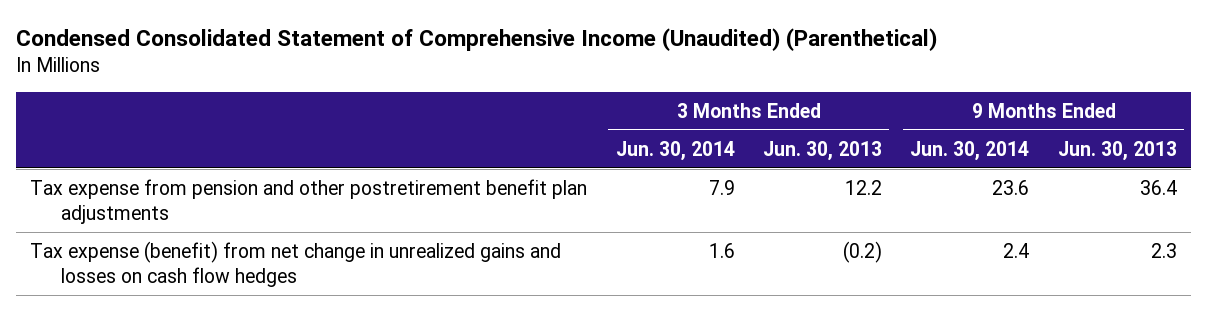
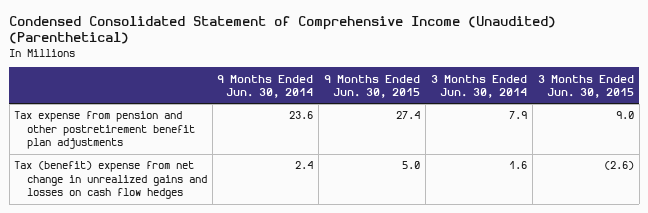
[763,140,883,161] Jun. 30, 2013 -> none
[1057,140,1177,161] Jun. 30, 2013 -> none
none -> [324,74,421,99] 9 Months Ended Jun. 30, 2015
none -> [537,74,634,99] 3 Months Ended Jun. 30, 2015
[30,240,562,288] Tax expense (benefit) from net change in unrealized gains and losses on cash flow hedges -> [14,161,207,200] Tax (benefit) expense from net change in unrealized gains and losses on cash flow hedges

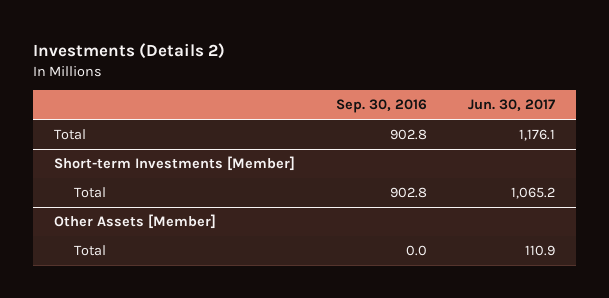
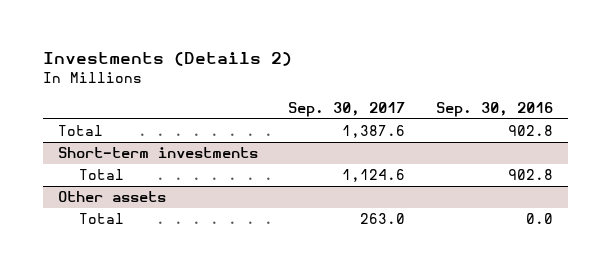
[468,99,556,112] Jun. 30, 2017 -> none
none -> [288,102,406,118] Sep. 30, 2017
[53,155,295,171] Short-term Investments [Member] -> [58,147,259,159] Short-term investments
[53,213,216,229] Other Assets [Member] -> [58,191,167,203] Other assets

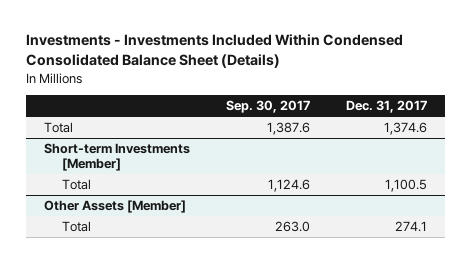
[42,52,292,67] Investments (Details 2) -> [25,34,403,69] Investments - Investments Included Within Condensed Consolidated Balance Sheet (Details)
[435,102,553,118] Sep. 30, 2016 -> none
none -> [345,100,427,114] Dec. 31, 2017
[58,147,259,159] Short-term investments -> [43,142,190,171] Short-term Investments [Member]
[58,191,167,203] Other assets -> [43,199,186,213] Other Assets [Member]

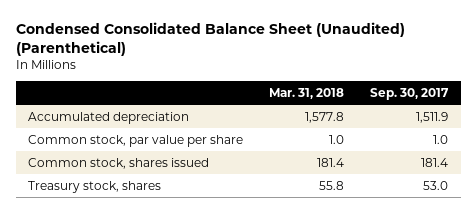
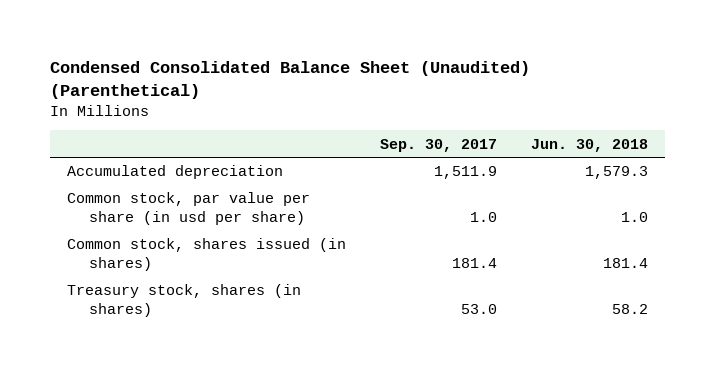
[269,88,345,100] Mar. 31, 2018 -> none
none -> [531,138,649,152] Jun. 30, 2018
[28,134,244,147] Common stock, par value per share -> [66,192,310,226] Common stock, par value per share (in usd per share)
[28,157,210,169] Common stock, shares issued -> [66,238,346,272] Common stock, shares issued (in shares)
[28,180,162,193] Treasury stock, shares -> [66,284,301,318] Treasury stock, shares (in shares)

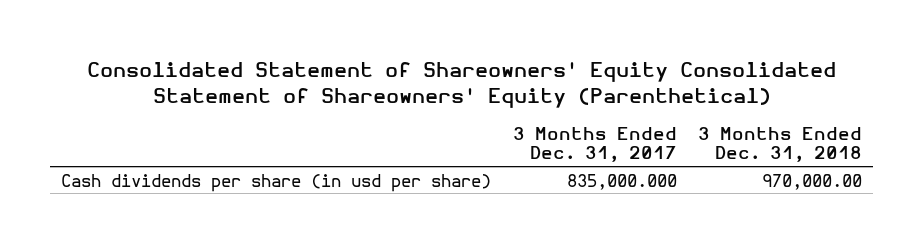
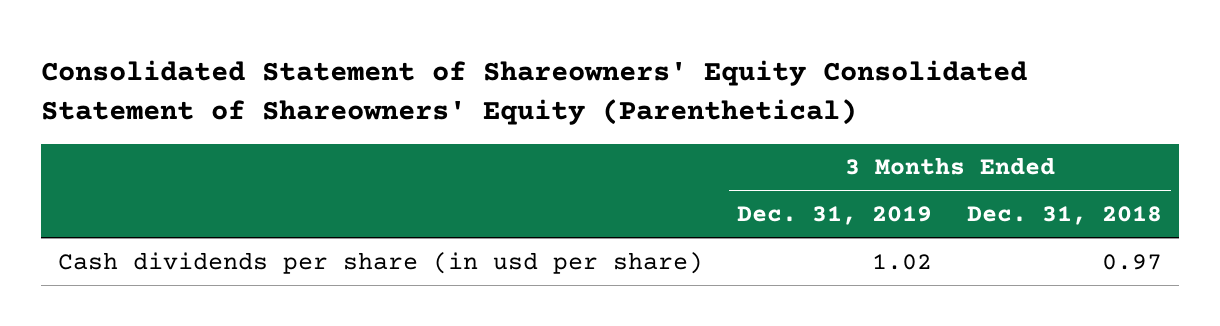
[512,126,677,163] 3 Months Ended Dec. 31, 2017 -> none
none -> [737,206,933,226] Dec. 31, 2019
[762,173,863,190] 970,000.00 -> [1101,253,1162,270] 0.97

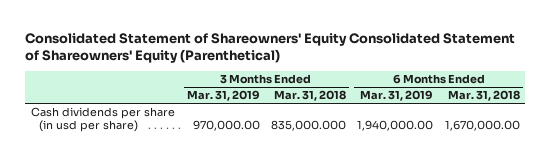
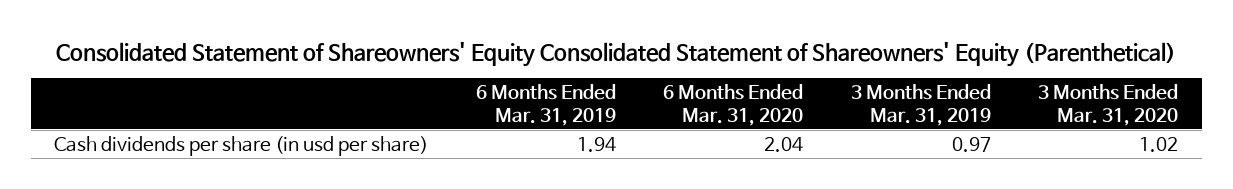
[273,90,346,102] Mar. 31, 2018 -> none
[447,90,520,102] Mar. 31, 2018 -> none
none -> [663,83,804,126] 6 Months Ended Mar. 31, 2020
none -> [1038,83,1179,126] 3 Months Ended Mar. 31, 2020
[192,120,260,132] 970,000.00 -> [951,136,991,152] 0.97
[357,120,434,132] 1,940,000.00 -> [576,136,616,152] 1.94

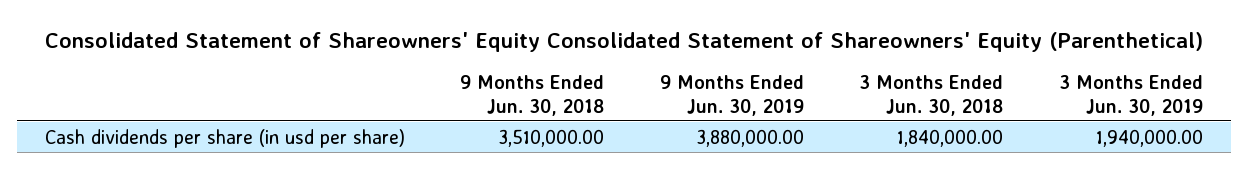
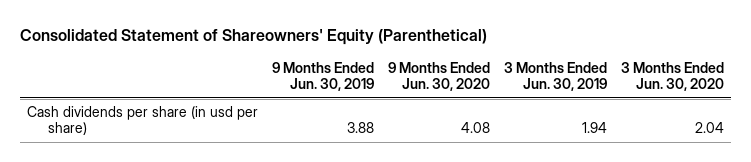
[44,31,1203,52] Consolidated Statement of Shareowners' Equity Consolidated Statement of Shareowners' Equity (Parenthetical) -> [19,29,487,46] Consolidated Statement of Shareowners' Equity (Parenthetical)
[460,75,605,116] 9 Months Ended Jun. 30, 2018 -> none
[859,75,1004,116] 3 Months Ended Jun. 30, 2018 -> none
none -> [388,62,491,92] 9 Months Ended Jun. 30, 2020
none -> [621,62,725,92] 3 Months Ended Jun. 30, 2020
[695,128,804,147] 3,880,000.00 -> [346,122,374,134] 3.88
[1096,128,1204,147] 1,940,000.00 -> [582,122,608,134] 1.94

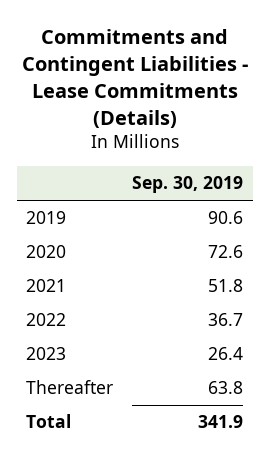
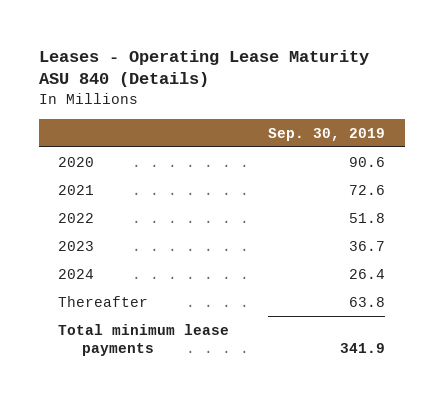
[21,28,248,128] Commitments and Contingent Liabilities - Lease Commitments (Details) -> [38,49,369,88] Leases - Operating Lease Maturity ASU 840 (Details)
[26,211,67,225] 2019 -> [58,156,95,167] 2020
[26,245,67,259] 2020 -> [58,184,95,195] 2021
[26,279,67,293] 2021 -> [58,212,95,223] 2022
[26,313,67,327] 2022 -> [58,240,95,251] 2023
[26,347,67,361] 2023 -> [58,268,95,279] 2024
[26,414,72,429] Total -> [58,323,230,357] Total minimum lease payments

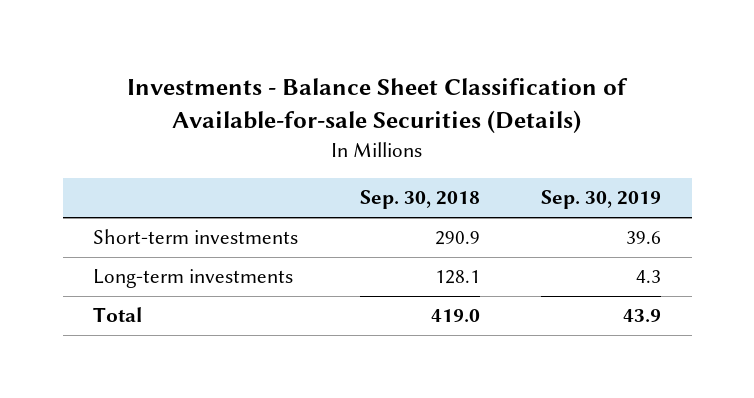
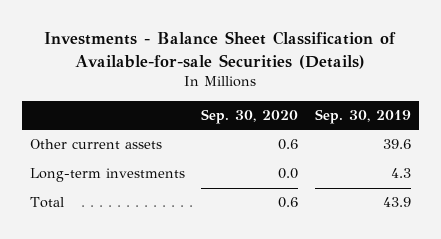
[359,190,480,210] Sep. 30, 2018 -> none
none -> [201,108,299,124] Sep. 30, 2020
[93,229,299,245] Short-term investments -> [30,139,163,150] Other current assets

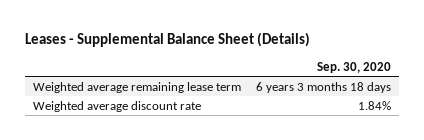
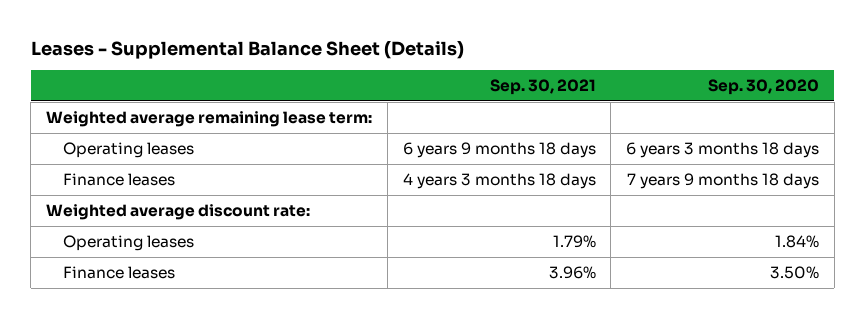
none -> [489,79,596,96] Sep. 30, 2021
none -> [46,110,373,127] Weighted average remaining lease term:
[32,81,241,93] Weighted average remaining lease term -> [62,141,194,158] Operating leases
none -> [62,172,175,186] Finance leases
none -> [46,203,311,220] Weighted average discount rate:
[32,100,201,112] Weighted average discount rate -> [62,234,194,251] Operating leases
none -> [62,265,175,279] Finance leases

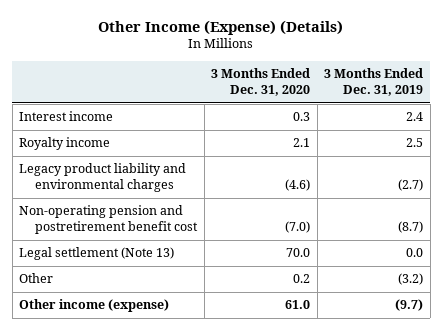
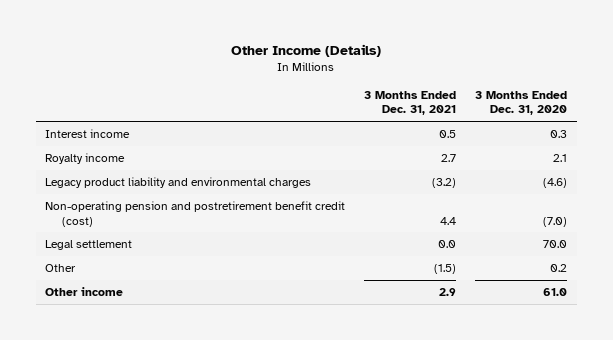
[98,19,344,35] Other Income (Expense) (Details) -> [231,43,382,57] Other Income (Details)
[324,68,424,97] 3 Months Ended Dec. 31, 2019 -> none
none -> [364,90,457,116] 3 Months Ended Dec. 31, 2021
[19,205,199,235] Non-operating pension and postretirement benefit cost -> [45,201,346,227] Non-operating pension and postretirement benefit credit (cost)
[19,247,175,261] Legal settlement (Note 13) -> [45,240,133,251] Legal settlement
[19,299,170,313] Other income (expense) -> [45,287,124,297] Other income

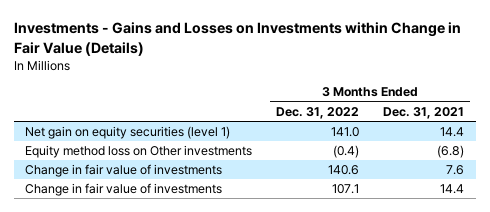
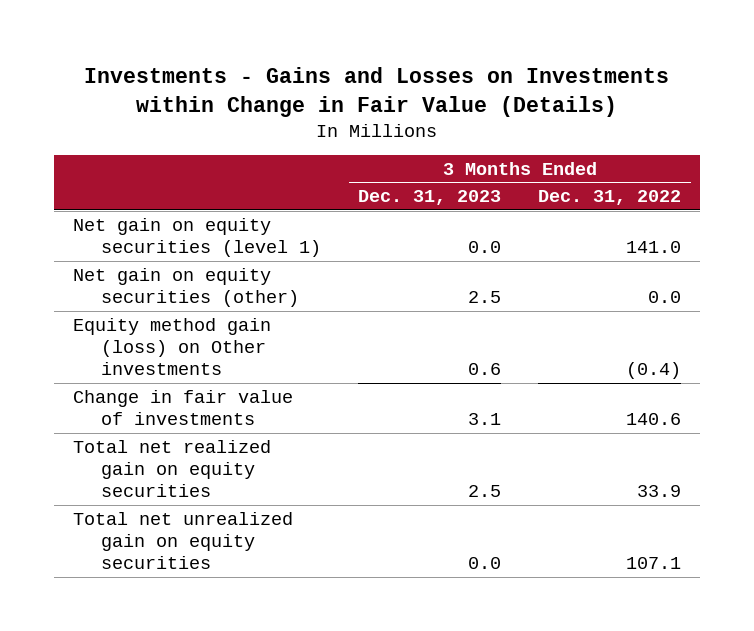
[383,106,465,119] Dec. 31, 2021 -> none
none -> [357,190,501,206] Dec. 31, 2023
none -> [73,267,299,308] Net gain on equity securities (other)
[25,145,253,159] Equity method loss on Other investments -> [73,317,272,376] Equity method gain (loss) on Other investments
none -> [73,439,272,498] Total net realized gain on equity securities
[25,183,223,197] Change in fair value of investments -> [73,511,294,570] Total net unrealized gain on equity securities

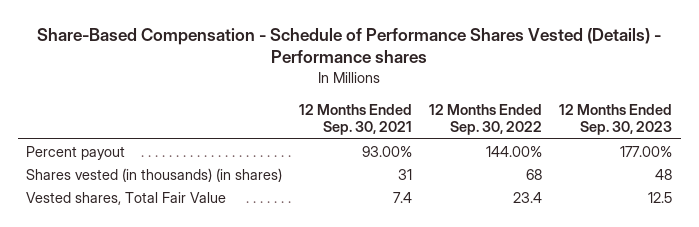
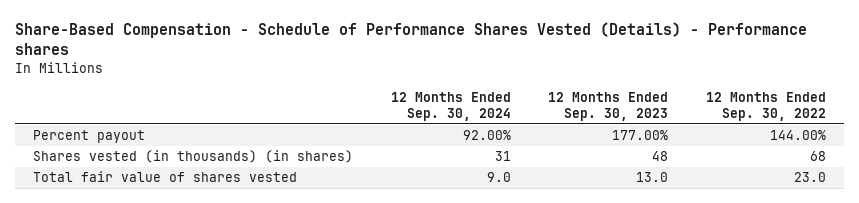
[299,103,413,136] 12 Months Ended Sep. 30, 2021 -> none
none -> [390,91,511,121] 12 Months Ended Sep. 30, 2024
[26,192,227,206] Vested shares, Total Fair Value -> [33,171,298,183] Total fair value of shares vested
[513,192,543,204] 23.4 -> [793,172,826,183] 23.0
[648,192,673,204] 12.5 -> [636,172,669,183] 13.0

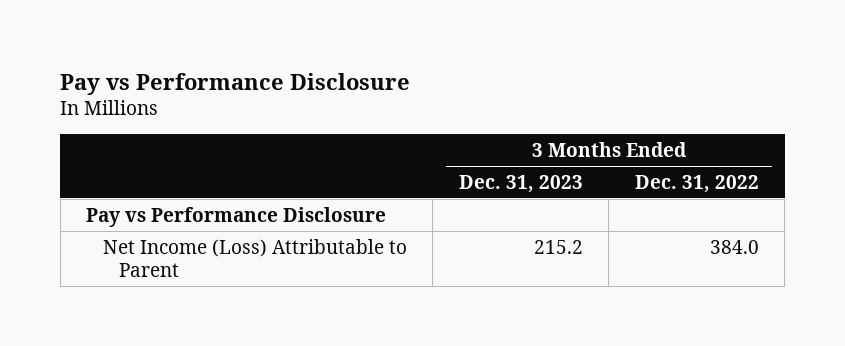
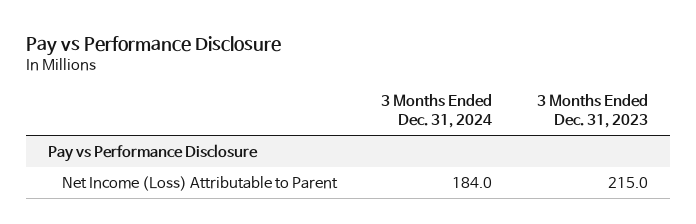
[634,174,759,193] Dec. 31, 2022 -> none
none -> [381,93,493,129] 3 Months Ended Dec. 31, 2024
[533,239,583,254] 215.2 -> [607,176,648,188] 215.0

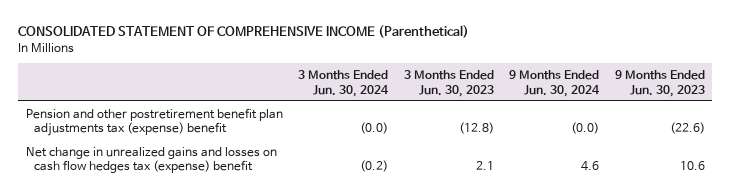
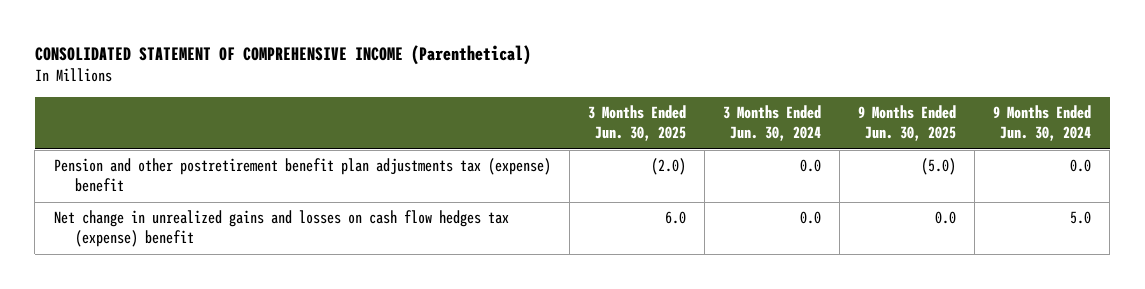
[403,69,494,97] 3 Months Ended Jun. 30, 2023 -> none
[614,69,705,97] 9 Months Ended Jun. 30, 2023 -> none
none -> [587,105,686,142] 3 Months Ended Jun. 30, 2025
none -> [858,105,957,142] 9 Months Ended Jun. 30, 2025
[360,122,389,135] (0.0) -> [799,159,821,173] 0.0
[571,122,600,135] (0.0) -> [1070,159,1092,173] 0.0
[360,160,389,173] (0.2) -> [799,211,821,225] 0.0
[581,161,600,172] 4.6 -> [1070,211,1092,225] 5.0

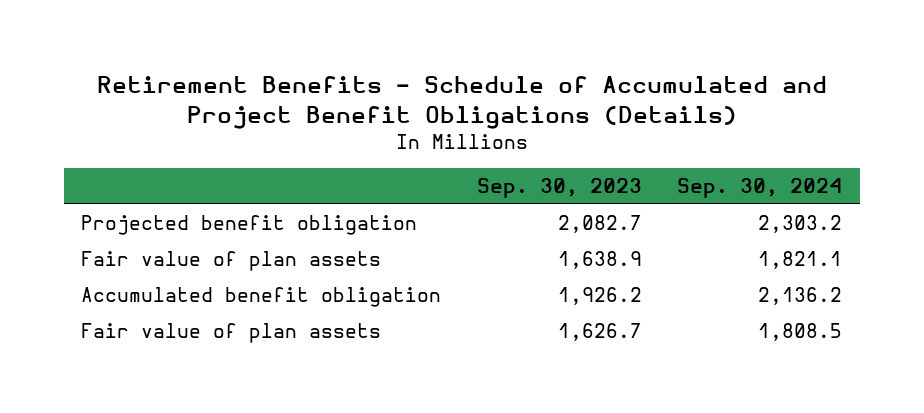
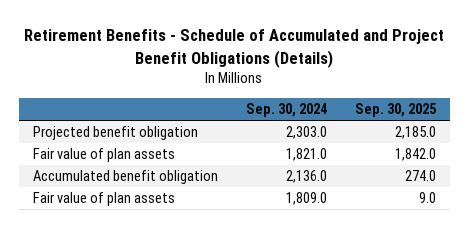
[476,178,642,199] Sep. 30, 2023 -> none
none -> [354,103,437,118] Sep. 30, 2025
[758,215,843,234] 2,303.2 -> [285,126,327,140] 2,303.0
[758,251,843,270] 1,821.1 -> [285,148,327,162] 1,821.0
[758,287,843,306] 2,136.2 -> [285,170,327,184] 2,136.0
[758,323,843,342] 1,808.5 -> [285,192,327,206] 1,809.0

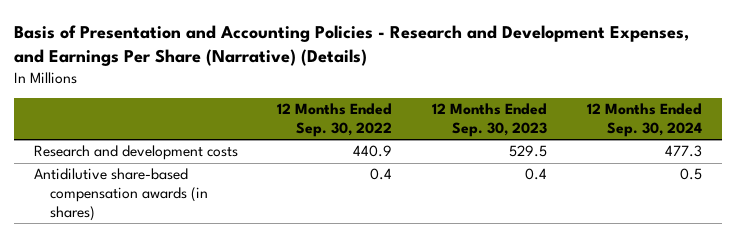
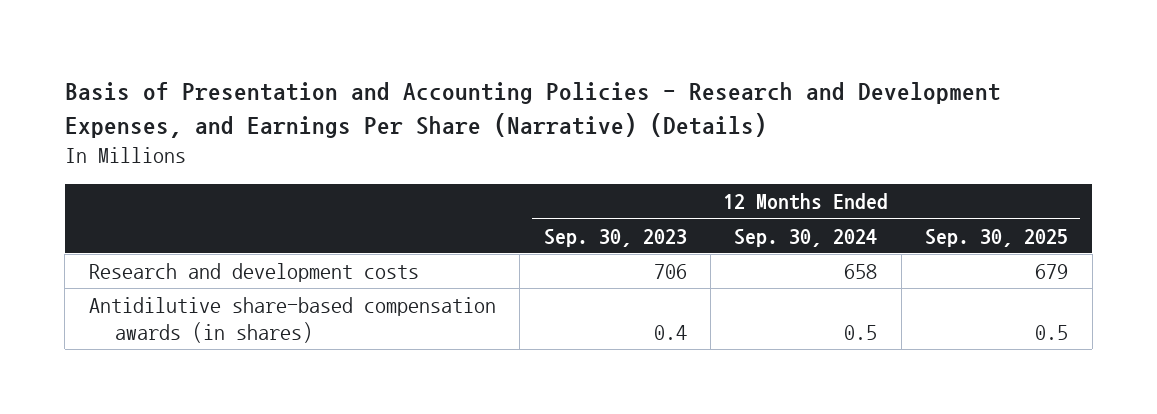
[277,103,393,138] 12 Months Ended Sep. 30, 2022 -> none
none -> [925,228,1069,247] Sep. 30, 2025
[509,145,548,158] 529.5 -> [653,264,687,280] 706
[664,145,702,158] 477.3 -> [844,264,878,280] 658

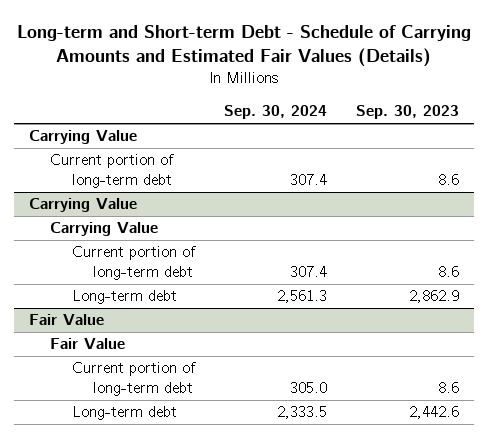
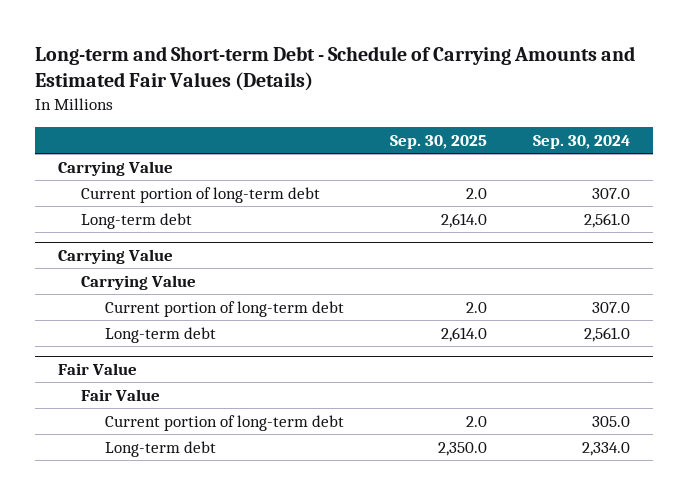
[356,105,460,120] Sep. 30, 2023 -> none
none -> [389,134,487,149] Sep. 30, 2025
[290,174,328,186] 307.4 -> [591,187,630,199] 307.0
none -> [81,212,193,229] Long-term debt
[290,266,328,278] 307.4 -> [591,301,630,313] 307.0
[277,290,328,304] 2,561.3 -> [583,326,630,342] 2,561.0
[277,406,328,420] 2,333.5 -> [581,441,630,456] 2,334.0

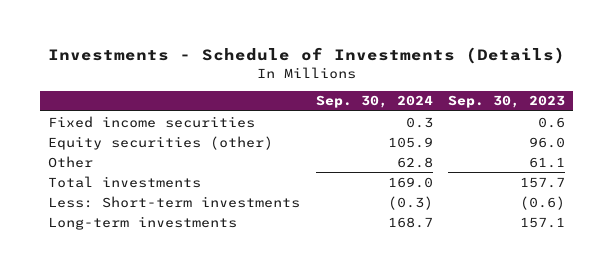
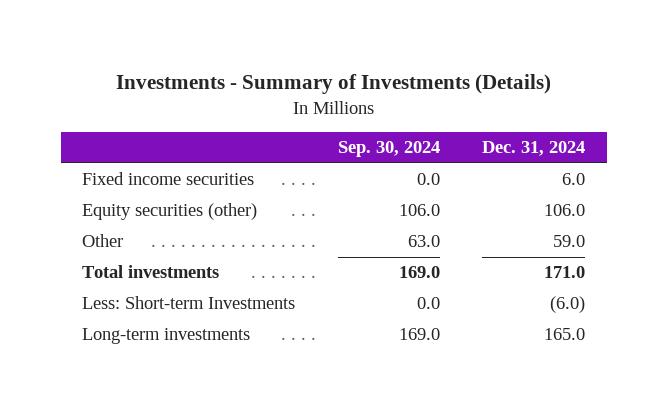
[47,47,565,65] Investments - Schedule of Investments (Details) -> [115,74,551,95] Investments - Summary of Investments (Details)
[448,95,566,109] Sep. 30, 2023 -> none
none -> [482,141,586,157] Dec. 31, 2024
[405,116,433,128] 0.3 -> [416,173,440,186] 0.0
[387,136,433,148] 105.9 -> [398,204,440,217] 106.0
[396,156,433,168] 62.8 -> [407,235,440,248] 63.0
[47,195,300,208] Less: Short-term investments -> [82,296,296,310] Less: Short-term Investments
[387,195,433,210] (0.3) -> [416,297,440,310] 0.0
[387,216,433,228] 168.7 -> [398,328,440,341] 169.0

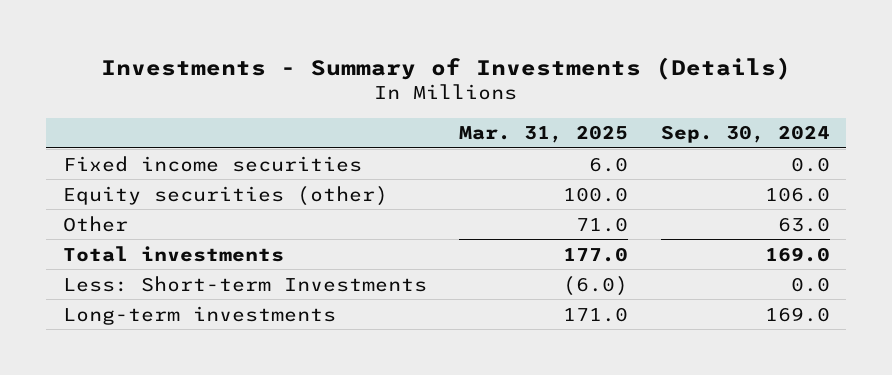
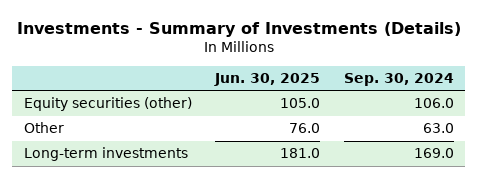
[459,125,629,144] Mar. 31, 2025 -> none
none -> [214,73,321,87] Jun. 30, 2025
[62,155,362,172] Fixed income securities -> none
[62,245,284,262] Total investments -> none
[62,275,427,292] Less: Short-term Investments -> none

